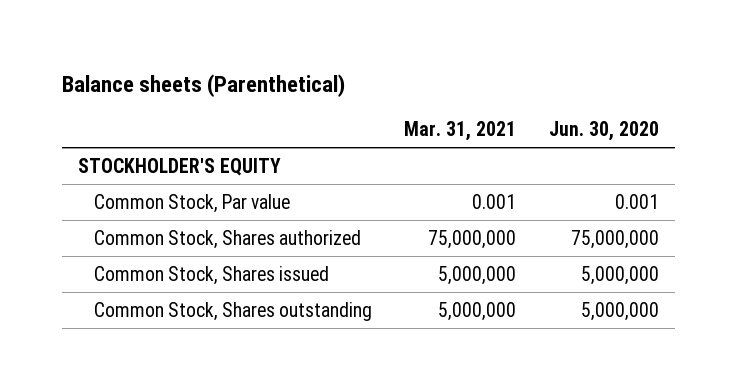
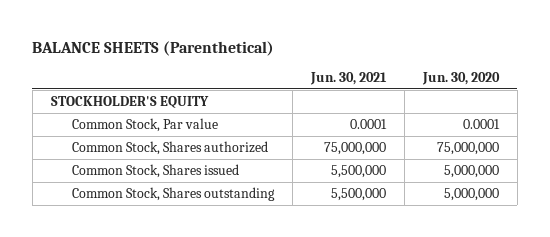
[61,74,345,98] Balance sheets (Parenthetical) -> [32,40,275,56] BALANCE SHEETS (Parenthetical)
[404,121,517,142] Mar. 31, 2021 -> none
none -> [309,72,387,86] Jun. 30, 2021
[615,193,660,209] 0.001 -> [462,118,500,129] 0.0001

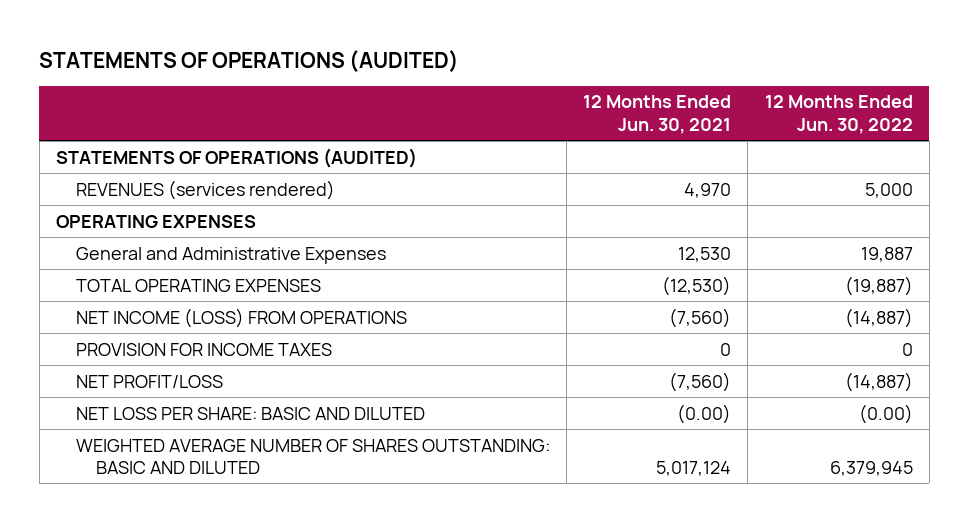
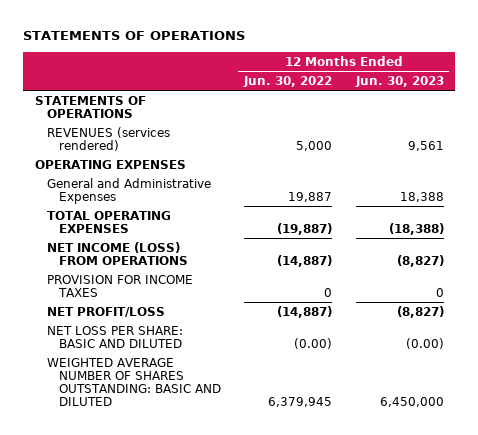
[39,49,460,72] STATEMENTS OF OPERATIONS (AUDITED) -> [22,31,245,41] STATEMENTS OF OPERATIONS
[583,95,732,135] 12 Months Ended Jun. 30, 2021 -> none
none -> [354,75,444,87] Jun. 30, 2023
[55,147,417,168] STATEMENTS OF OPERATIONS (AUDITED) -> [34,95,146,118] STATEMENTS OF OPERATIONS

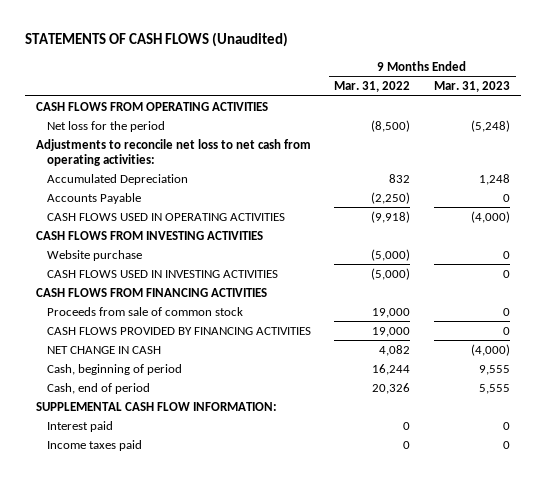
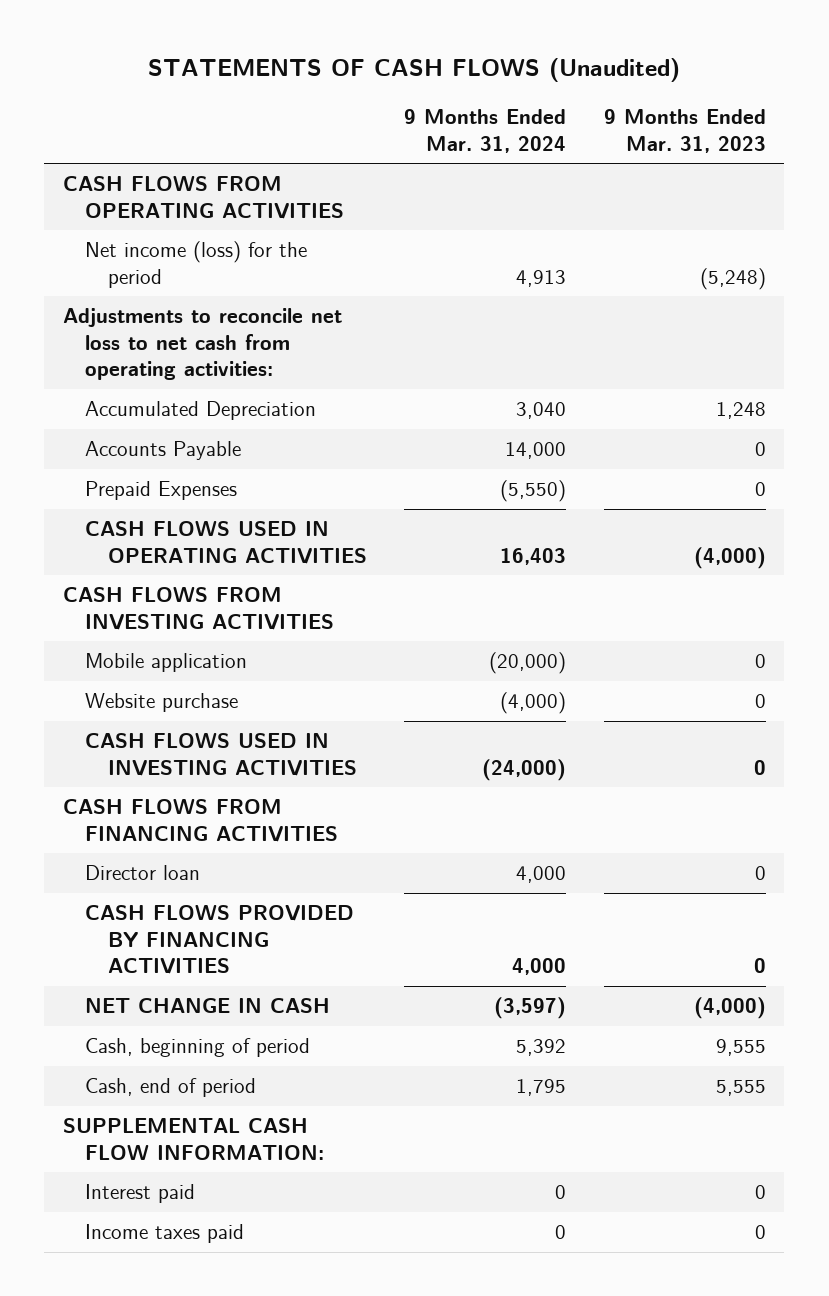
[334,81,411,93] Mar. 31, 2022 -> none
none -> [404,109,567,153] 9 Months Ended Mar. 31, 2024
[46,120,165,132] Net loss for the period -> [85,241,308,288] Net income (loss) for the period
none -> [85,481,238,501] Prepaid Expenses
none -> [85,653,248,673] Mobile application
[46,306,243,316] Proceeds from sale of common stock -> none
none -> [85,865,201,881] Director loan

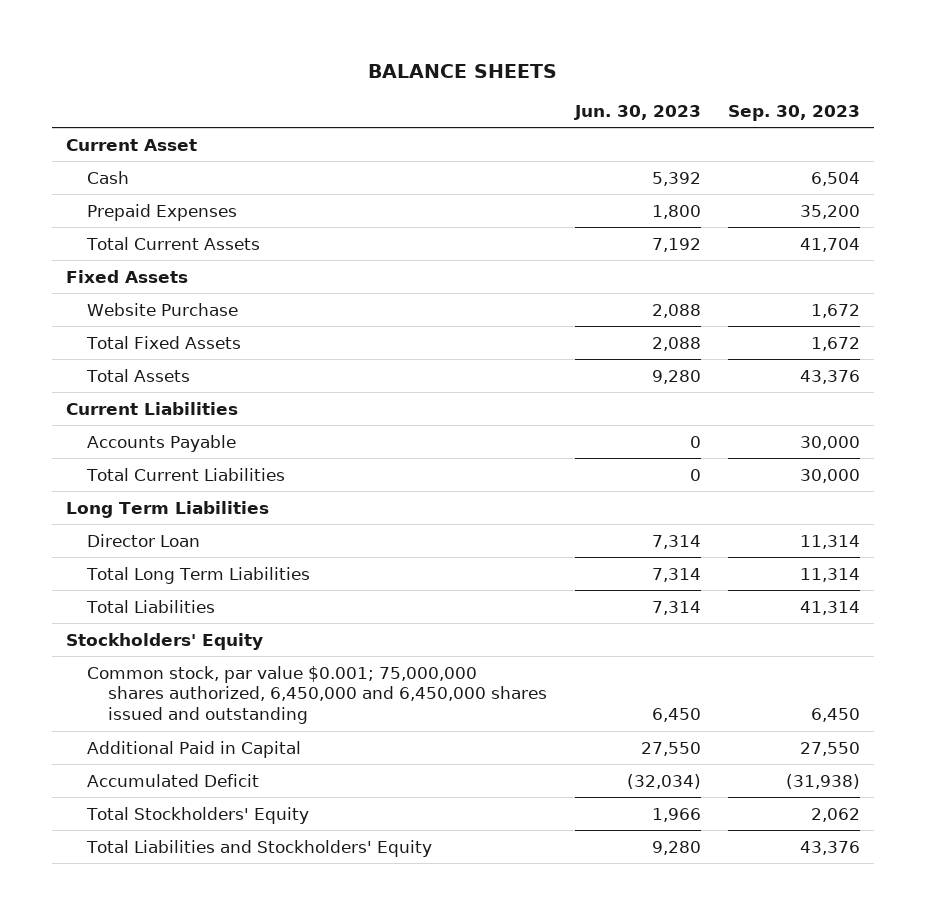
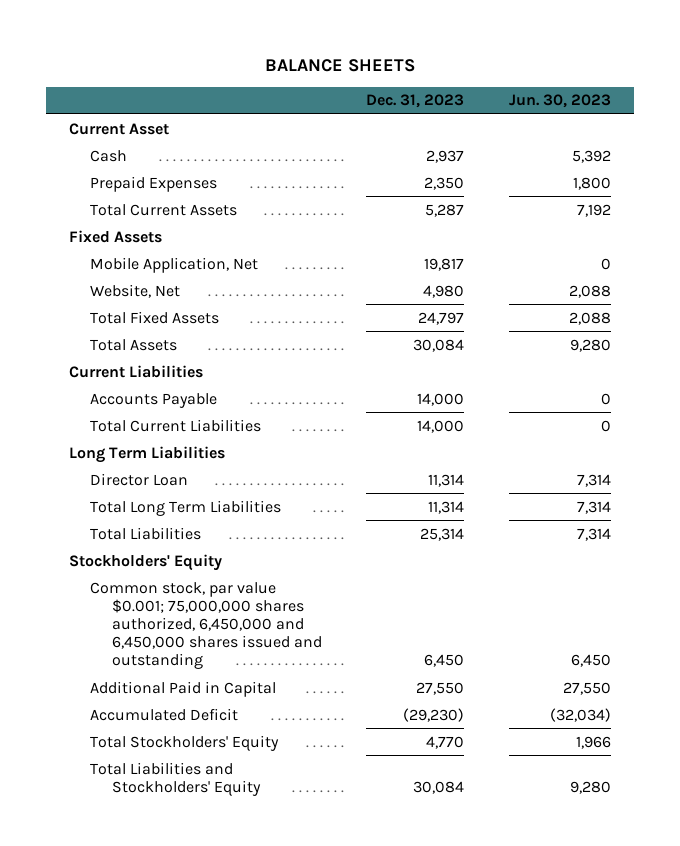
[728,104,861,121] Sep. 30, 2023 -> none
none -> [366,94,465,109] Dec. 31, 2023
none -> [90,256,259,273] Mobile Application, Net
[86,302,238,316] Website Purchase -> [90,283,181,298] Website, Net

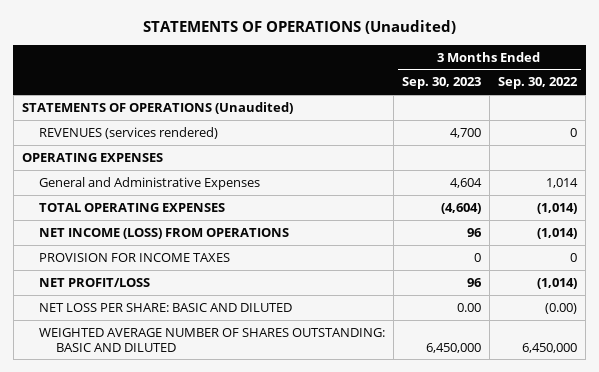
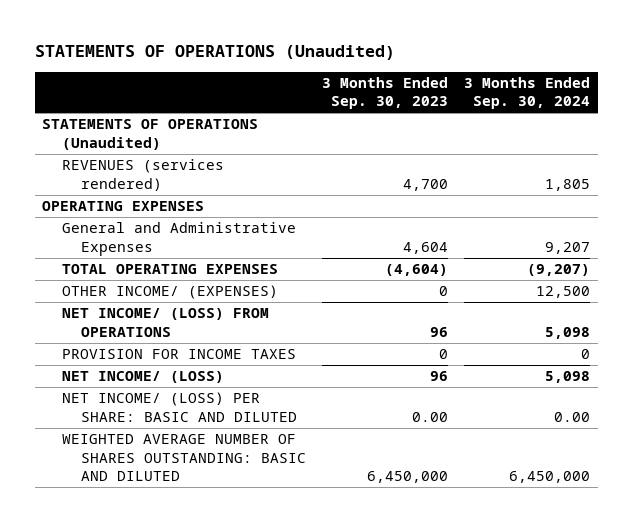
[498,77,579,90] Sep. 30, 2022 -> none
none -> [464,77,591,110] 3 Months Ended Sep. 30, 2024
none -> [61,285,278,300] OTHER INCOME/ (EXPENSES)
[38,227,289,239] NET INCOME (LOSS) FROM OPERATIONS -> [61,308,269,337] NET INCOME/ (LOSS) FROM OPERATIONS
[38,277,150,287] NET PROFIT/LOSS -> [61,371,224,384] NET INCOME/ (LOSS)
[38,302,292,312] NET LOSS PER SHARE: BASIC AND DILUTED -> [61,392,298,422] NET INCOME/ (LOSS) PER SHARE: BASIC AND DILUTED

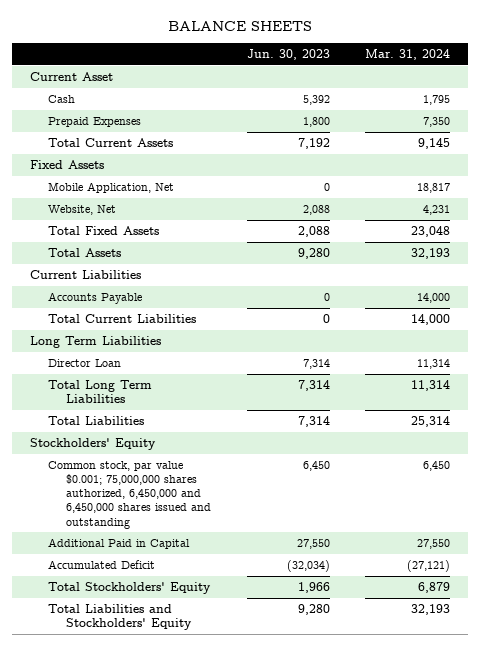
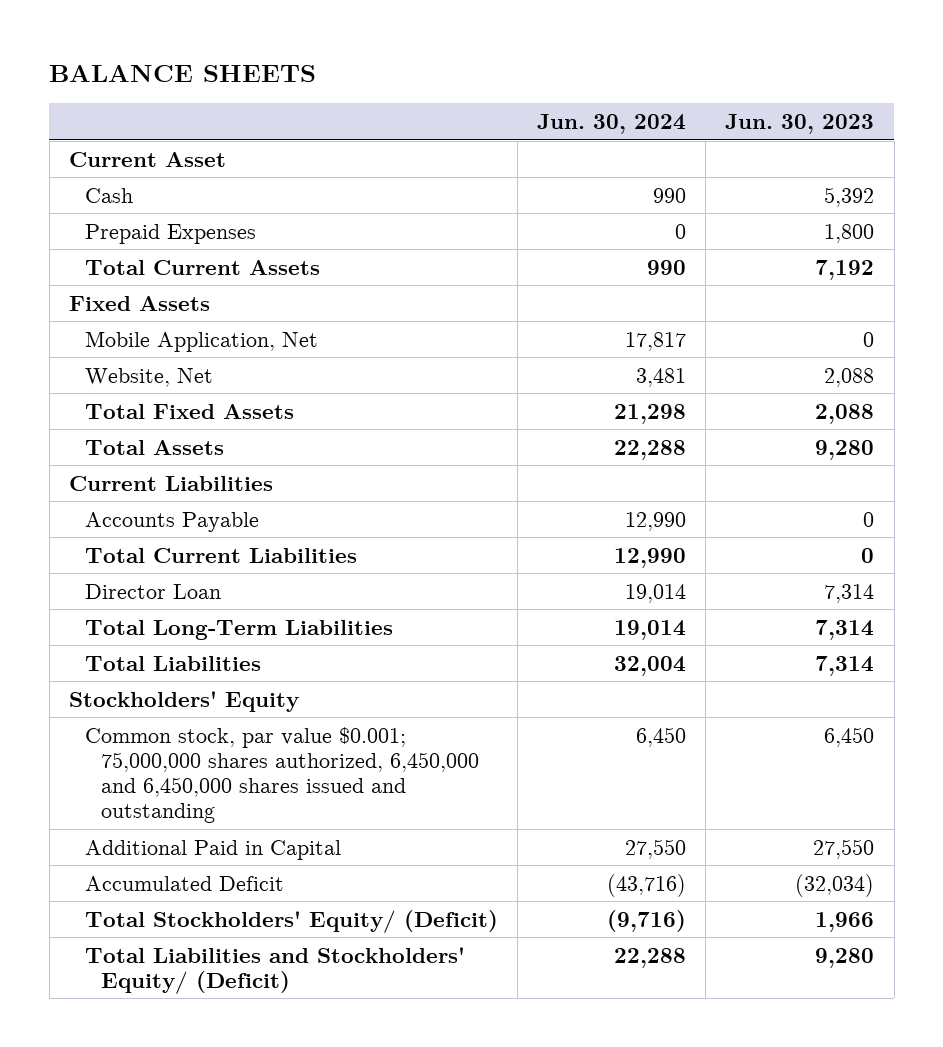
[365,48,451,60] Mar. 31, 2024 -> none
none -> [537,113,687,134] Jun. 30, 2024
[30,336,162,349] Long Term Liabilities -> none
[47,380,152,404] Total Long Term Liabilities -> [85,619,394,640] Total Long-Term Liabilities
[47,582,211,595] Total Stockholders' Equity -> [85,909,499,933] Total Stockholders' Equity/ (Deficit)
[47,604,192,631] Total Liabilities and Stockholders' Equity -> [85,946,466,994] Total Liabilities and Stockholders' Equity/ (Deficit)

